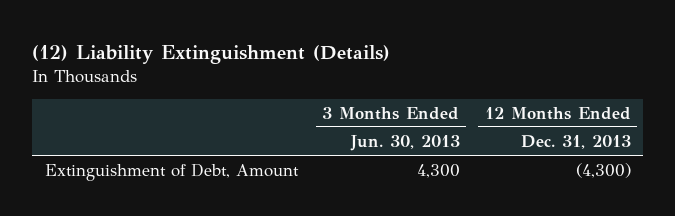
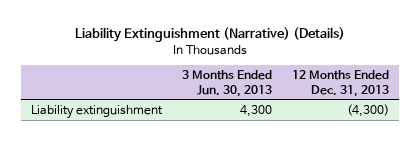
[32,44,391,64] (12) Liability Extinguishment (Details) -> [75,27,346,43] Liability Extinguishment (Narrative) (Details)
[44,163,299,182] Extinguishment of Debt, Amount -> [30,104,163,119] Liability extinguishment

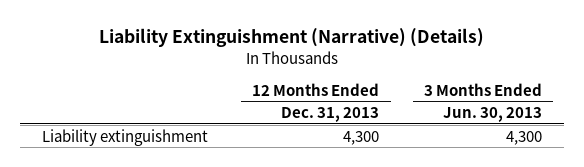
[347,103,390,117] (4,300) -> [343,130,380,145] 4,300

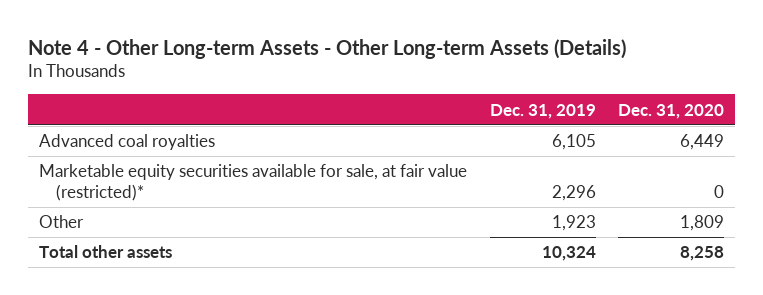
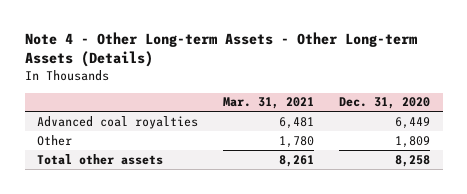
[489,103,596,119] Dec. 31, 2019 -> none
none -> [223,97,315,110] Mar. 31, 2021
[39,164,468,202] Marketable equity securities available for sale, at fair value (restricted)* -> none

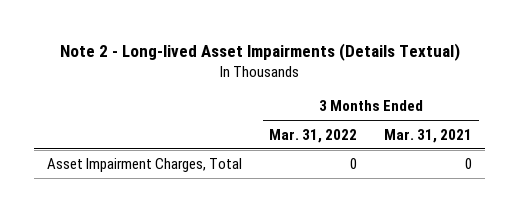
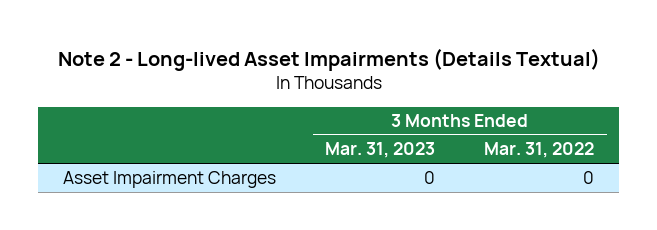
[384,128,473,143] Mar. 31, 2021 -> none
none -> [325,142,436,159] Mar. 31, 2023
[47,158,243,173] Asset Impairment Charges, Total -> [62,171,276,189] Asset Impairment Charges

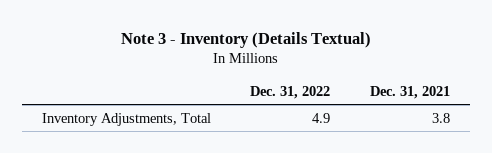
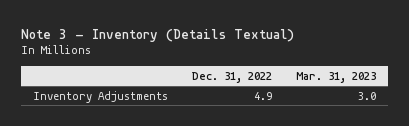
[370,85,451,99] Dec. 31, 2021 -> none
none -> [296,71,377,83] Mar. 31, 2023
[41,112,211,126] Inventory Adjustments, Total -> [32,90,168,103] Inventory Adjustments

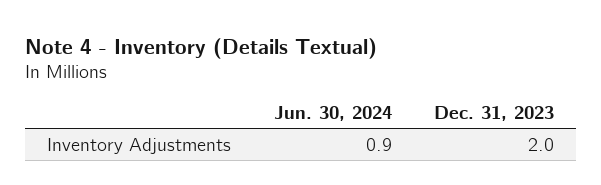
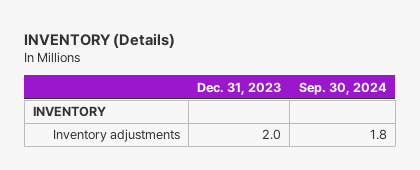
[25,37,378,59] Note 4 - Inventory (Details Textual) -> [24,32,176,48] INVENTORY (Details)
[273,105,392,121] Jun. 30, 2024 -> none
none -> [298,81,387,95] Sep. 30, 2024
none -> [33,106,107,118] INVENTORY
[46,137,231,154] Inventory Adjustments -> [52,129,180,143] Inventory adjustments

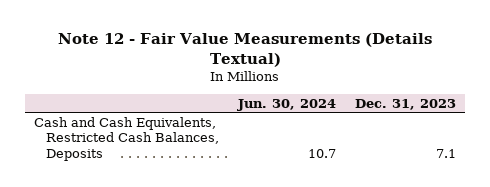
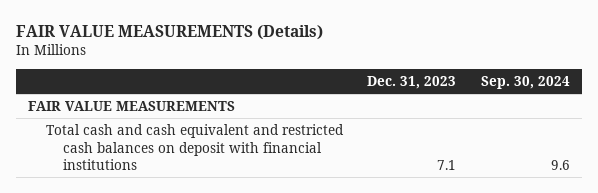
[57,33,432,67] Note 12 - Fair Value Measurements (Details Textual) -> [15,24,323,40] FAIR VALUE MEASUREMENTS (Details)
[236,98,336,111] Jun. 30, 2024 -> none
none -> [480,76,570,90] Sep. 30, 2024
none -> [27,101,235,112] FAIR VALUE MEASUREMENTS
[34,116,219,161] Cash and Cash Equivalents, Restricted Cash Balances, Deposits -> [45,124,344,171] Total cash and cash equivalent and restricted cash balances on deposit with financial institutions

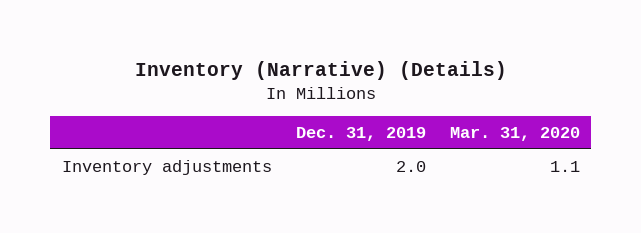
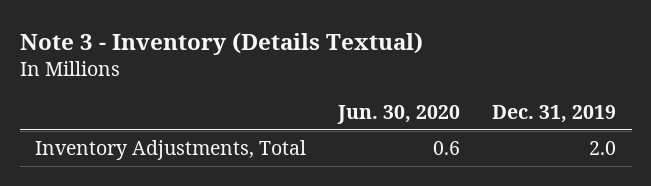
[134,60,507,80] Inventory (Narrative) (Details) -> [19,31,423,55] Note 3 - Inventory (Details Textual)
[449,126,580,141] Mar. 31, 2020 -> none
none -> [337,105,461,125] Jun. 30, 2020
[61,160,272,176] Inventory adjustments -> [35,140,307,161] Inventory Adjustments, Total

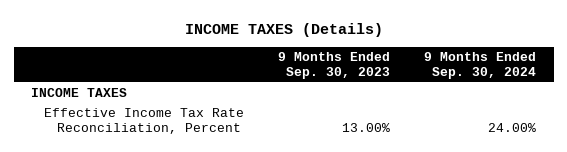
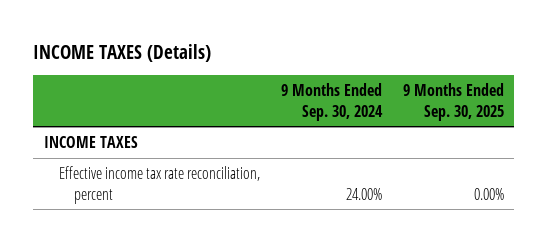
[278,51,391,80] 9 Months Ended Sep. 30, 2023 -> none
none -> [402,82,504,121] 9 Months Ended Sep. 30, 2025
[43,108,244,135] Effective Income Tax Rate Reconciliation, Percent -> [58,166,260,204] Effective income tax rate reconciliation, percent

